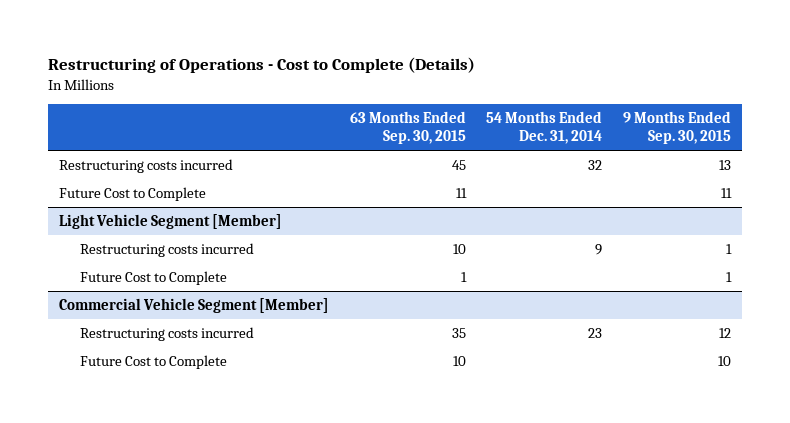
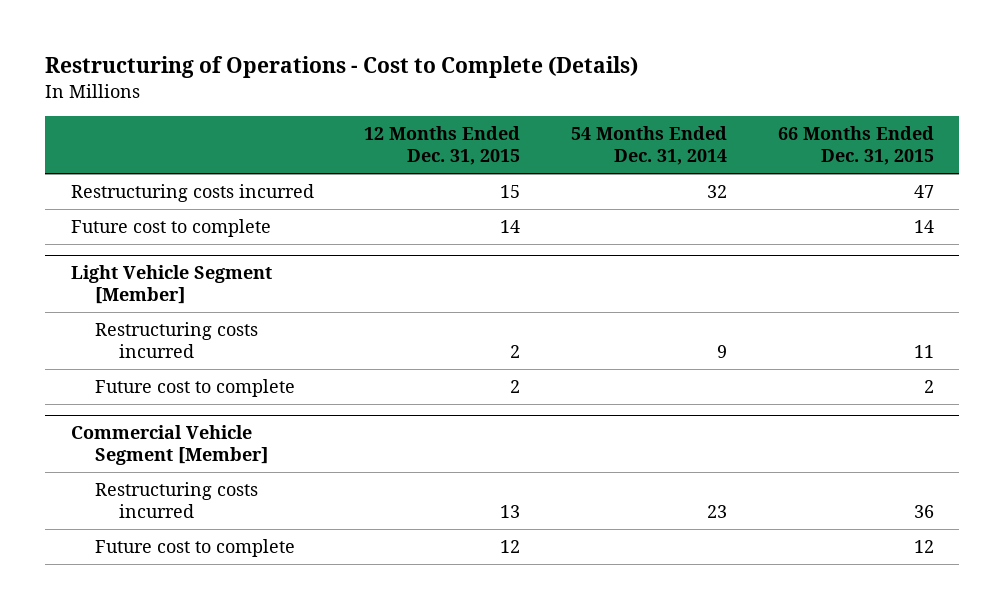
[349,111,466,145] 63 Months Ended Sep. 30, 2015 -> none
[623,111,732,145] 9 Months Ended Sep. 30, 2015 -> none
none -> [364,126,521,166] 12 Months Ended Dec. 31, 2015
none -> [777,126,934,166] 66 Months Ended Dec. 31, 2015
[58,186,206,201] Future Cost to Complete -> [70,218,271,237] Future cost to complete
[79,270,227,285] Future Cost to Complete -> [94,378,295,397] Future cost to complete
[79,354,227,369] Future Cost to Complete -> [94,538,295,557] Future cost to complete

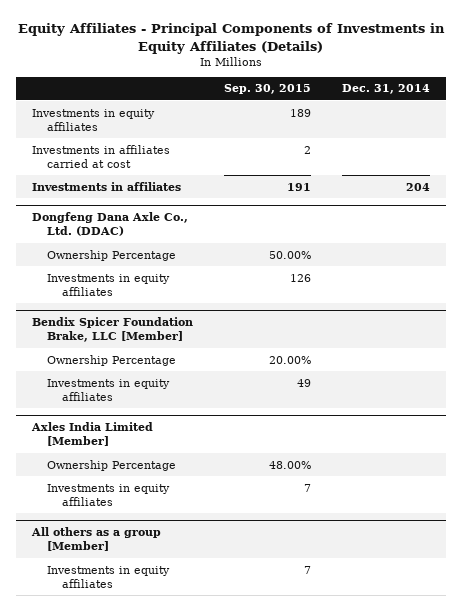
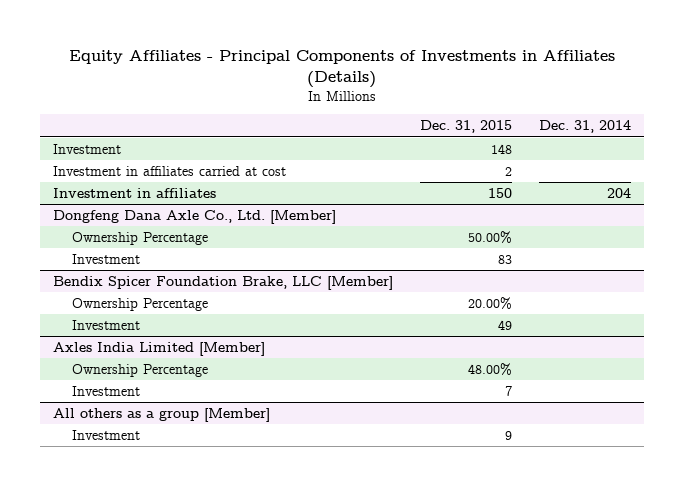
[18,23,446,54] Equity Affiliates - Principal Components of Investments in Equity Affiliates (Details) -> [69,50,616,89] Equity Affiliates - Principal Components of Investments in Affiliates (Details)
[224,84,312,95] Sep. 30, 2015 -> none
none -> [420,120,513,134] Dec. 31, 2015
[31,108,155,131] Investments in equity affiliates -> [53,143,122,154] Investment
[31,144,170,168] Investments in affiliates carried at cost -> [53,165,287,176] Investment in affiliates carried at cost
[31,181,181,191] Investments in affiliates -> [53,187,217,198] Investment in affiliates
[31,211,188,237] Dongfeng Dana Axle Co., Ltd. (DDAC) -> [53,209,337,224] Dongfeng Dana Axle Co., Ltd. [Member]
[46,273,170,296] Investments in equity affiliates -> [71,253,140,264] Investment
[46,378,170,401] Investments in equity affiliates -> [71,319,140,330] Investment
[46,483,170,506] Investments in equity affiliates -> [71,385,140,396] Investment
[46,565,170,588] Investments in equity affiliates -> [71,429,140,440] Investment

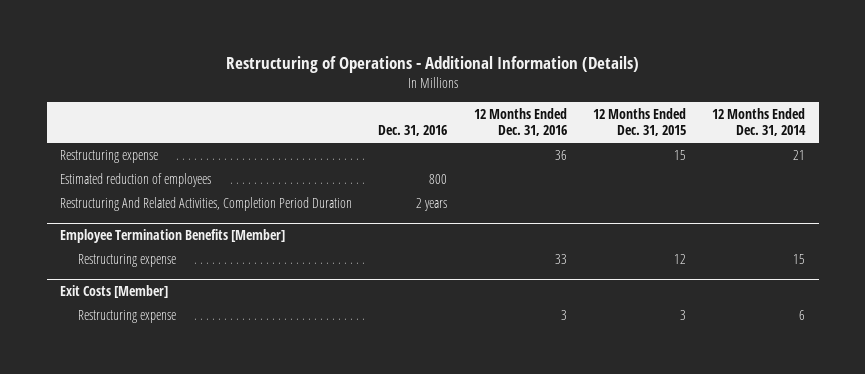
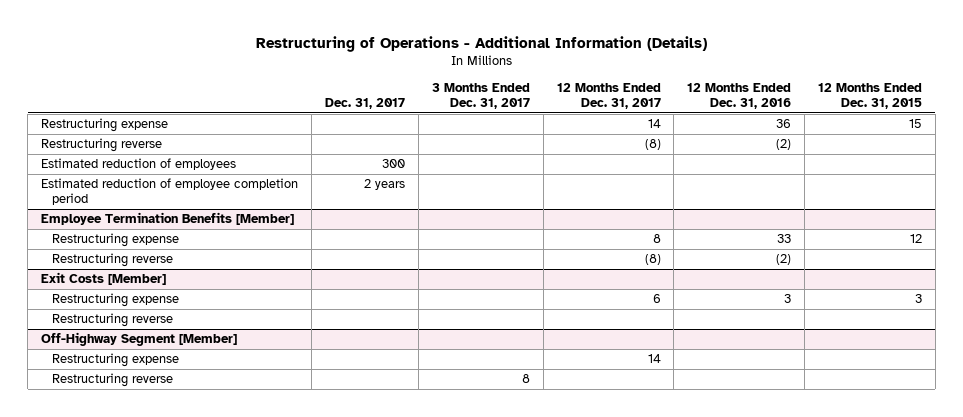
[378,125,448,137] Dec. 31, 2016 -> none
[712,107,807,137] 12 Months Ended Dec. 31, 2014 -> none
none -> [325,98,406,110] Dec. 31, 2017
none -> [431,83,530,110] 3 Months Ended Dec. 31, 2017
none -> [556,83,661,110] 12 Months Ended Dec. 31, 2017
none -> [41,138,163,153] Restructuring reverse
[59,196,352,211] Restructuring And Related Activities, Completion Period Duration -> [41,178,299,206] Estimated reduction of employee completion period
none -> [51,253,173,268] Restructuring reverse
none -> [51,313,173,328] Restructuring reverse
none -> [41,332,238,347] Off-Highway Segment [Member]
none -> [51,353,179,368] Restructuring expense
none -> [51,373,173,388] Restructuring reverse

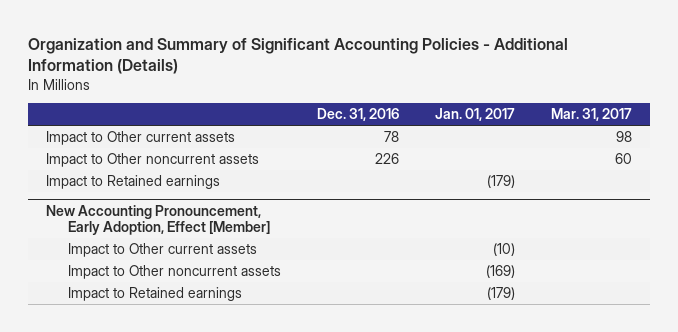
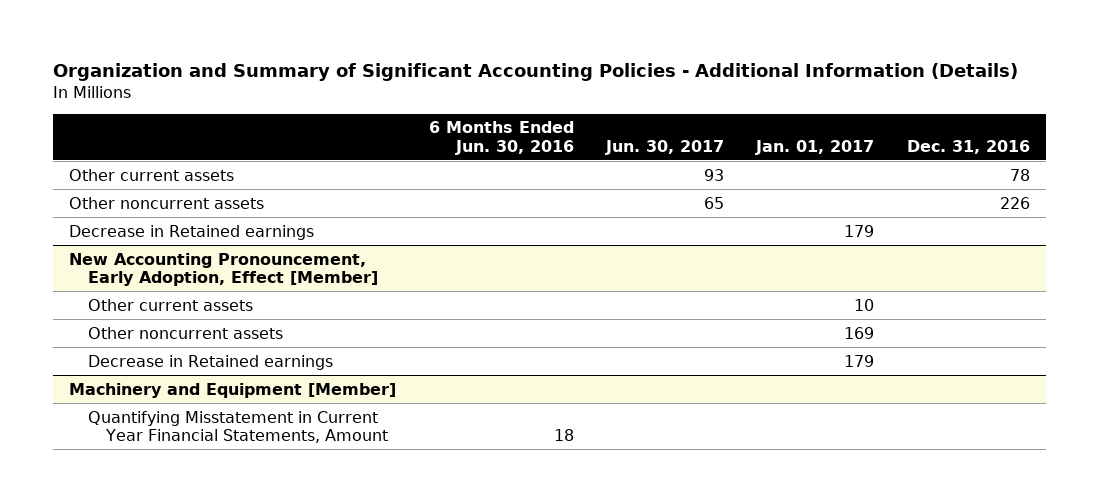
[550,108,632,122] Mar. 31, 2017 -> none
none -> [428,121,574,155] 6 Months Ended Jun. 30, 2016
none -> [605,139,725,155] Jun. 30, 2017
[46,130,236,145] Impact to Other current assets -> [69,168,235,181] Other current assets
[46,152,260,167] Impact to Other noncurrent assets -> [69,196,265,209] Other noncurrent assets
[46,174,221,189] Impact to Retained earnings -> [69,224,315,240] Decrease in Retained earnings
[486,174,515,188] (179) -> [844,224,875,237] 179
[67,242,257,257] Impact to Other current assets -> [87,298,253,311] Other current assets
[492,242,515,256] (10) -> [854,298,875,311] 10
[67,264,281,279] Impact to Other noncurrent assets -> [87,326,283,339] Other noncurrent assets
[485,264,515,278] (169) -> [844,326,875,339] 169
[67,286,242,301] Impact to Retained earnings -> [87,354,333,370] Decrease in Retained earnings
[486,286,515,300] (179) -> [844,354,875,367] 179
none -> [69,382,397,398] Machinery and Equipment [Member]
none -> [87,410,389,444] Quantifying Misstatement in Current Year Financial Statements, Amount

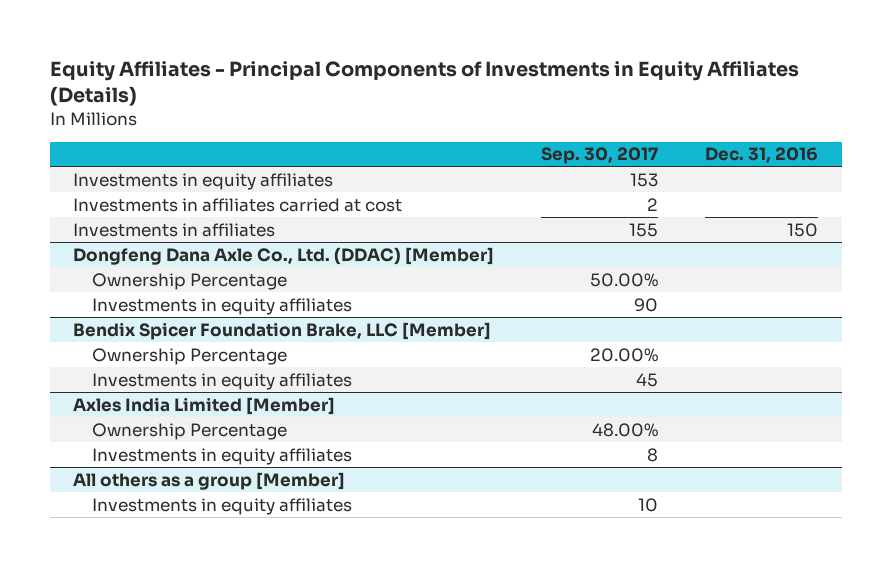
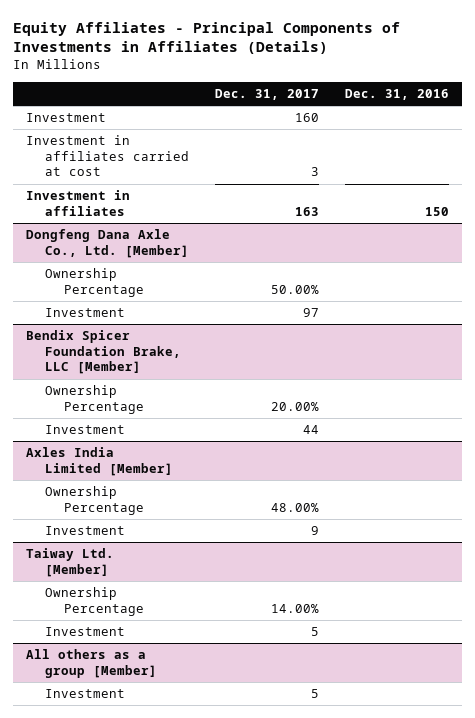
[49,60,799,107] Equity Affiliates - Principal Components of Investments in Equity Affiliates (Details) -> [13,21,401,55] Equity Affiliates - Principal Components of Investments in Affiliates (Details)
[541,147,659,165] Sep. 30, 2017 -> none
none -> [215,89,320,101] Dec. 31, 2017
[73,172,334,190] Investments in equity affiliates -> [26,113,107,123] Investment
[73,197,403,212] Investments in affiliates carried at cost -> [26,135,189,177] Investment in affiliates carried at cost
[73,222,276,237] Investments in affiliates -> [26,190,131,216] Investment in affiliates
[73,246,495,265] Dongfeng Dana Axle Co., Ltd. (DDAC) [Member] -> [26,229,189,258] Dongfeng Dana Axle Co., Ltd. [Member]
[91,297,352,315] Investments in equity affiliates -> [44,308,125,318] Investment
[91,372,352,390] Investments in equity affiliates -> [44,425,125,435] Investment
[91,447,352,465] Investments in equity affiliates -> [44,526,125,536] Investment
none -> [26,548,115,577] Taiway Ltd. [Member]
none -> [44,587,144,616] Ownership Percentage
none -> [44,627,125,637] Investment
[91,497,352,515] Investments in equity affiliates -> [44,689,125,699] Investment

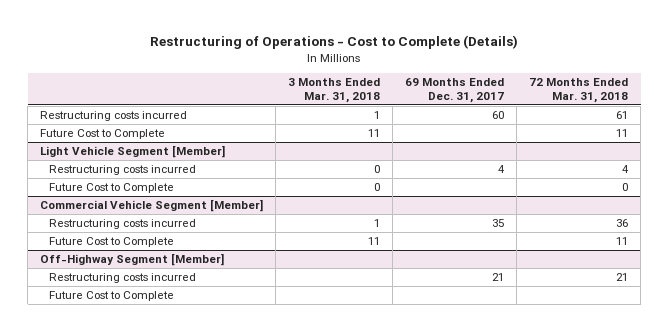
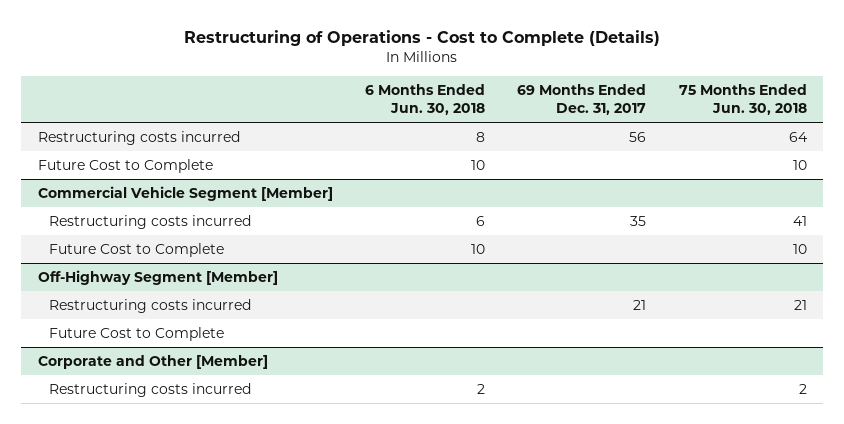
[288,78,381,103] 3 Months Ended Mar. 31, 2018 -> none
[529,78,629,103] 72 Months Ended Mar. 31, 2018 -> none
none -> [364,84,485,115] 6 Months Ended Jun. 30, 2018
none -> [678,84,807,115] 75 Months Ended Jun. 30, 2018
[492,110,505,119] 60 -> [629,132,647,143] 56
[40,144,226,158] Light Vehicle Segment [Member] -> none
[48,164,196,175] Restructuring costs incurred -> none
[48,182,174,193] Future Cost to Complete -> none
none -> [37,355,268,370] Corporate and Other [Member]
none -> [49,383,252,398] Restructuring costs incurred

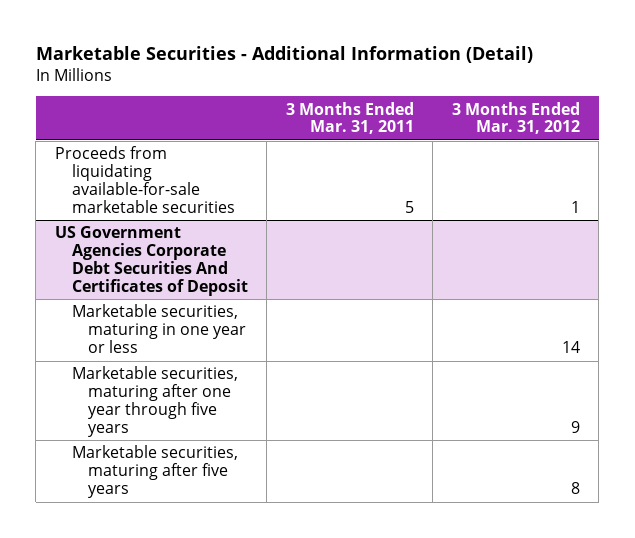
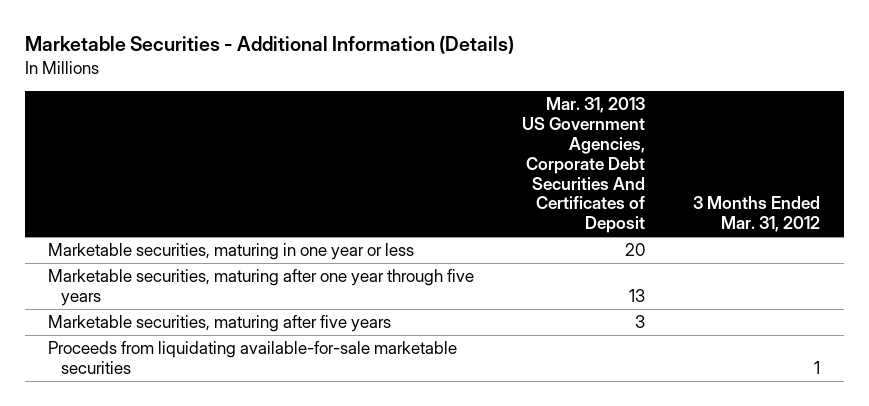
[35,45,533,63] Marketable Securities - Additional Information (Detail) -> [24,35,514,54] Marketable Securities - Additional Information (Details)
[285,101,414,135] 3 Months Ended Mar. 31, 2011 -> none
none -> [522,96,646,234] Mar. 31, 2013 US Government Agencies, Corporate Debt Securities And Certificates of Deposit
none -> [48,243,415,261] Marketable securities, maturing in one year or less
none -> [48,269,475,307] Marketable securities, maturing after one year through five years
none -> [48,315,392,333] Marketable securities, maturing after five years
[54,226,248,296] US Government Agencies Corporate Debt Securities And Certificates of Deposit -> none
[71,304,247,354] Marketable securities, maturing in one year or less -> none
[71,366,238,437] Marketable securities, maturing after one year through five years -> none
[71,445,238,499] Marketable securities, maturing after five years -> none

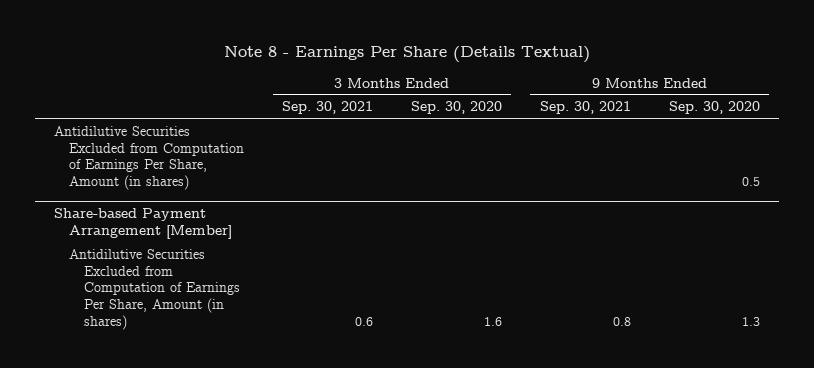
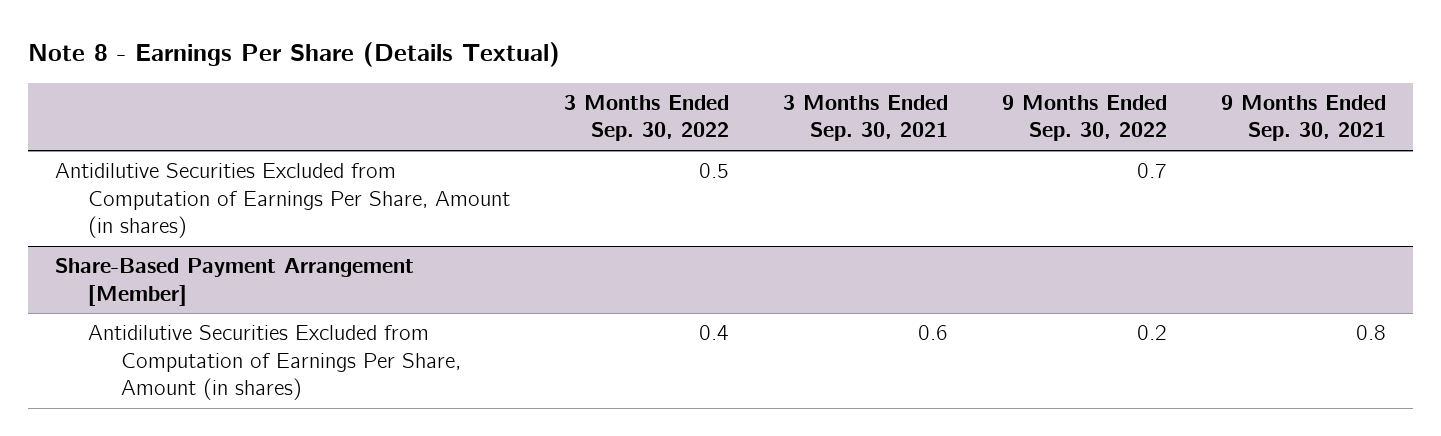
[410,101,502,115] Sep. 30, 2020 -> none
[668,101,760,115] Sep. 30, 2020 -> none
none -> [564,94,730,142] 3 Months Ended Sep. 30, 2022
none -> [1002,94,1168,142] 9 Months Ended Sep. 30, 2022
[54,208,233,239] Share-based Payment Arrangement [Member] -> [55,258,415,306] Share-Based Payment Arrangement [Member]

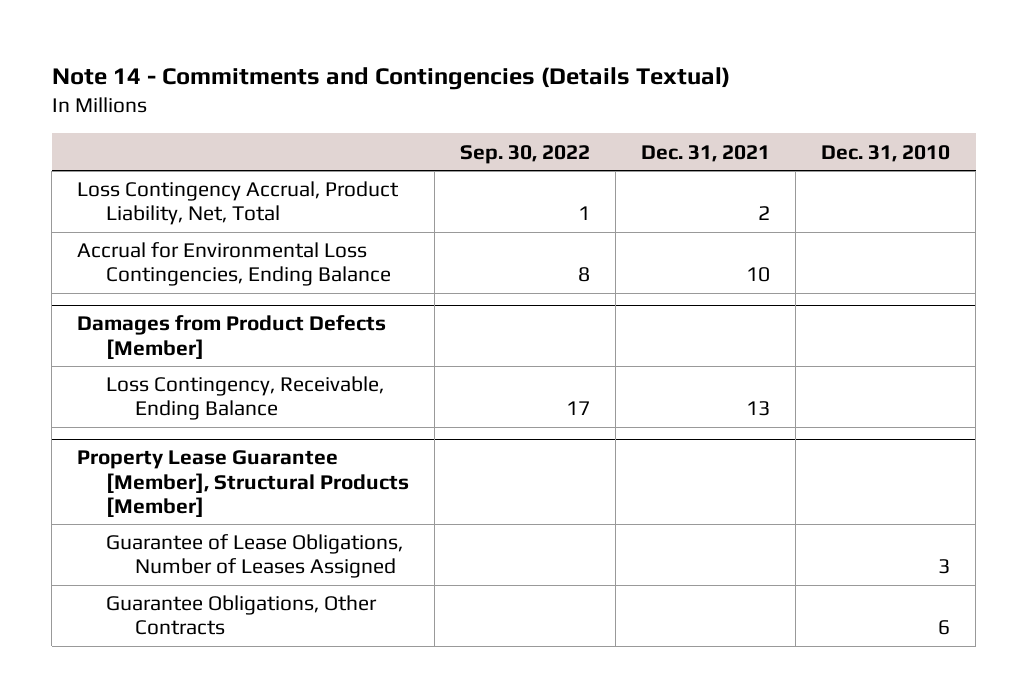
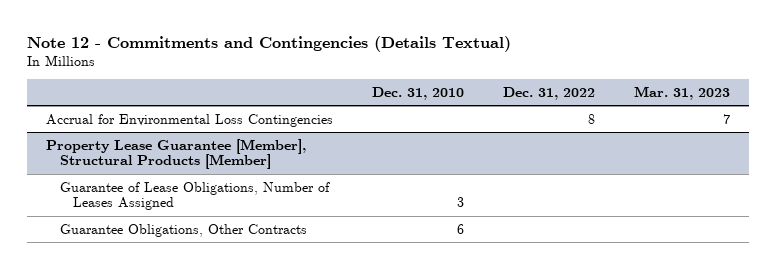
[51,67,730,91] Note 14 - Commitments and Contingencies (Details Textual) -> [27,35,512,52] Note 12 - Commitments and Contingencies (Details Textual)
[460,144,591,164] Sep. 30, 2022 -> none
[641,144,771,162] Dec. 31, 2021 -> none
none -> [503,86,596,100] Dec. 31, 2022
none -> [633,85,730,100] Mar. 31, 2023
[77,181,400,226] Loss Contingency Accrual, Product Liability, Net, Total -> none
[77,315,387,359] Damages from Product Defects [Member] -> none
[106,376,385,421] Loss Contingency, Receivable, Ending Balance -> none
[77,242,392,287] Accrual for Environmental Loss Contingencies, Ending Balance -> [46,113,334,127] Accrual for Environmental Loss Contingencies

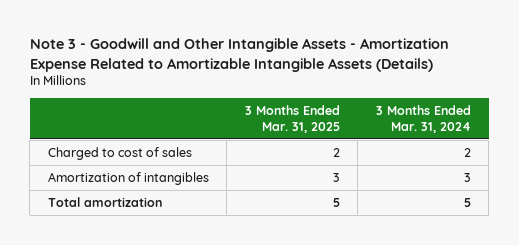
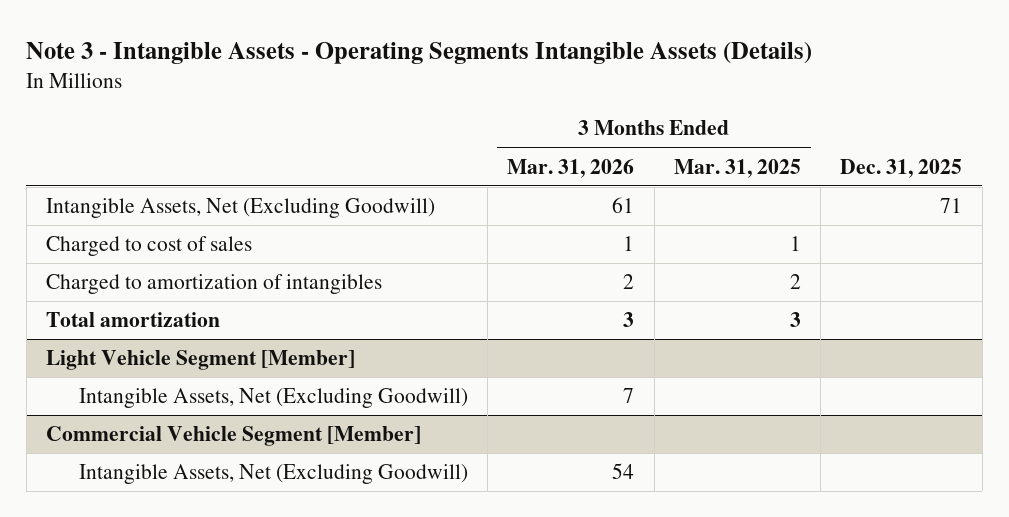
[29,38,449,72] Note 3 - Goodwill and Other Intangible Assets - Amortization Expense Related to Amortizable Intangible Assets (Details) -> [26,42,813,65] Note 3 - Intangible Assets - Operating Segments Intangible Assets (Details)
[375,104,471,133] 3 Months Ended Mar. 31, 2024 -> none
none -> [507,158,635,178] Mar. 31, 2026
none -> [840,158,963,178] Dec. 31, 2025
none -> [46,198,436,219] Intangible Assets, Net (Excluding Goodwill)
[332,147,340,157] 2 -> [789,236,801,252] 1
[47,171,209,185] Amortization of intangibles -> [46,274,383,295] Charged to amortization of intangibles
[332,172,340,182] 3 -> [789,274,801,290] 2
[332,197,340,207] 5 -> [789,312,801,328] 3
none -> [46,350,356,371] Light Vehicle Segment [Member]
none -> [78,388,468,409] Intangible Assets, Net (Excluding Goodwill)
none -> [46,426,422,447] Commercial Vehicle Segment [Member]
none -> [78,464,468,485] Intangible Assets, Net (Excluding Goodwill)

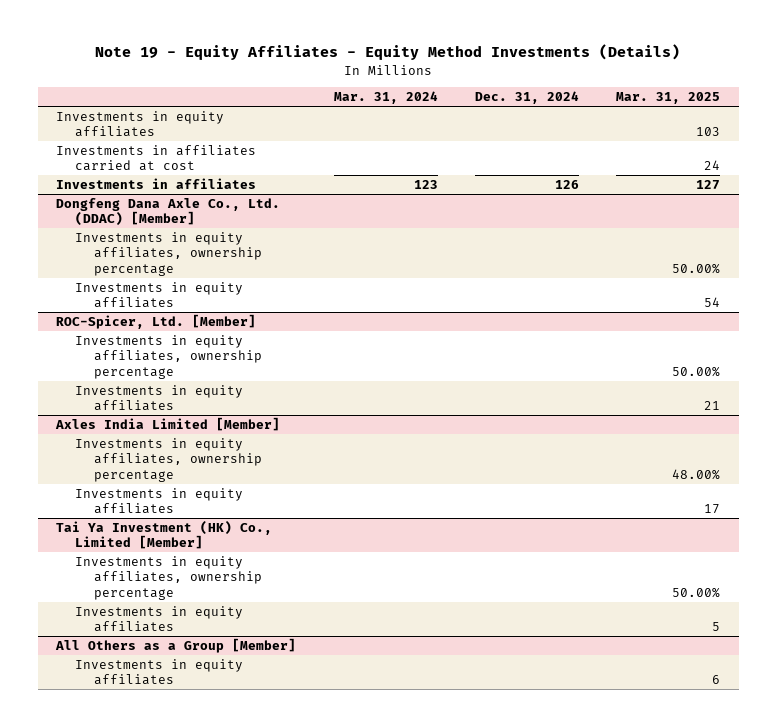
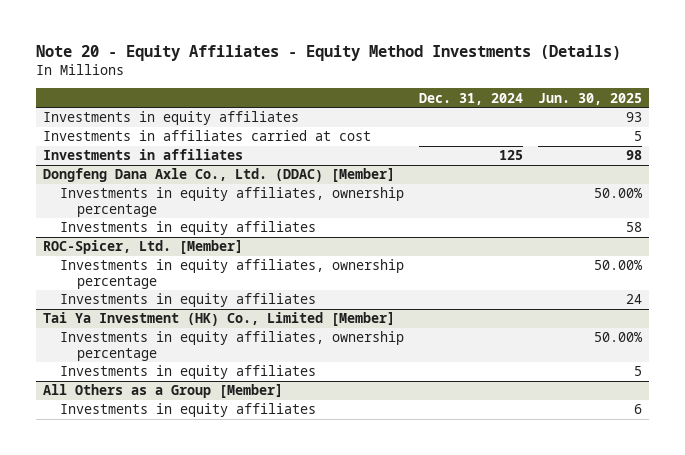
[95,44,681,61] Note 19 - Equity Affiliates - Equity Method Investments (Details) -> [36,44,622,61] Note 20 - Equity Affiliates - Equity Method Investments (Details)
[333,91,438,105] Mar. 31, 2024 -> none
[616,92,721,105] Mar. 31, 2025 -> none
none -> [537,92,642,105] Jun. 30, 2025
[554,179,579,189] 126 -> [498,150,523,161] 125
[55,416,281,431] Axles India Limited [Member] -> none
[75,437,263,483] Investments in equity affiliates, ownership percentage -> none
[75,487,244,515] Investments in equity affiliates -> none

